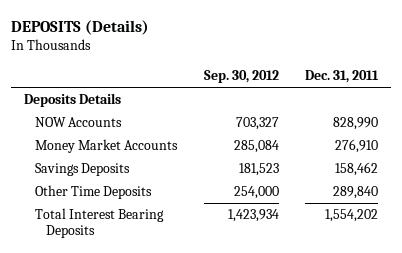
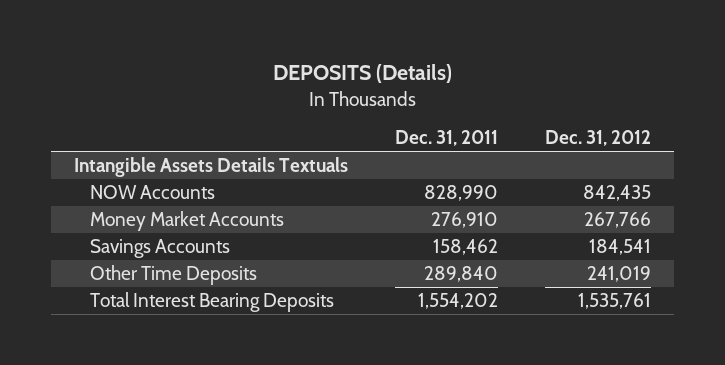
[203,70,279,84] Sep. 30, 2012 -> none
none -> [544,130,651,147] Dec. 31, 2012
[24,93,122,108] Deposits Details -> none
none -> [74,156,349,177] Intangible Assets Details Textuals
[35,163,131,177] Savings Deposits -> [89,238,230,258] Savings Accounts

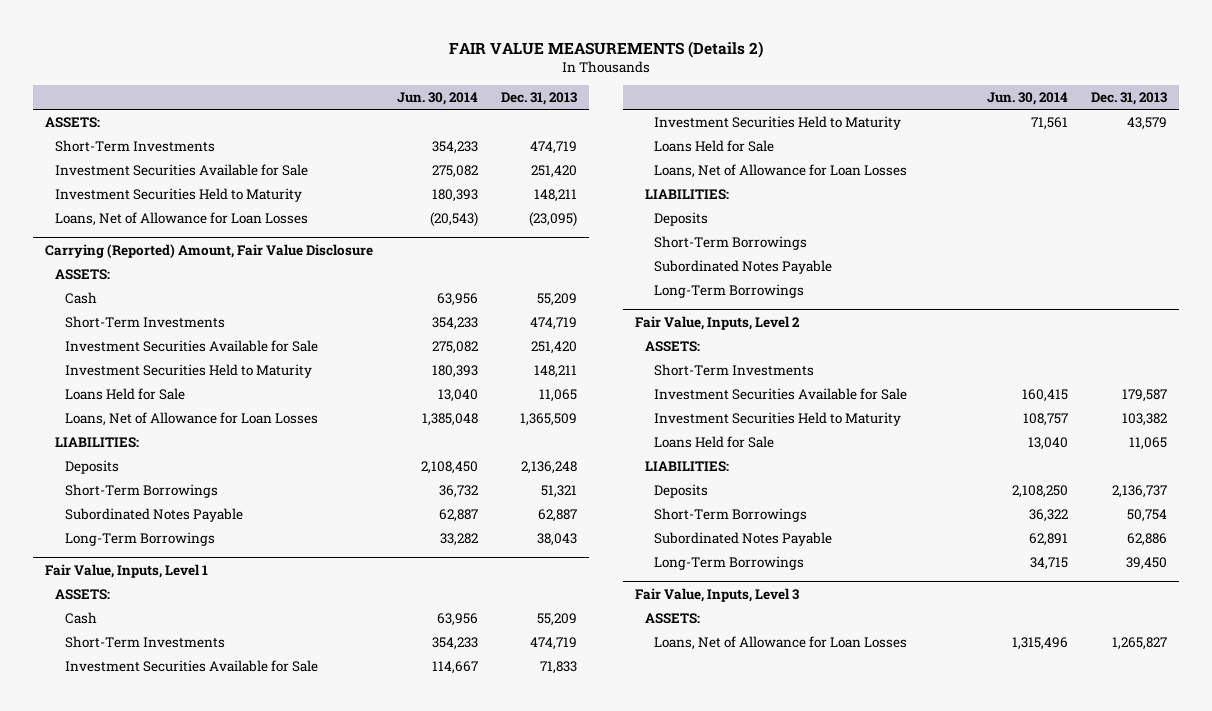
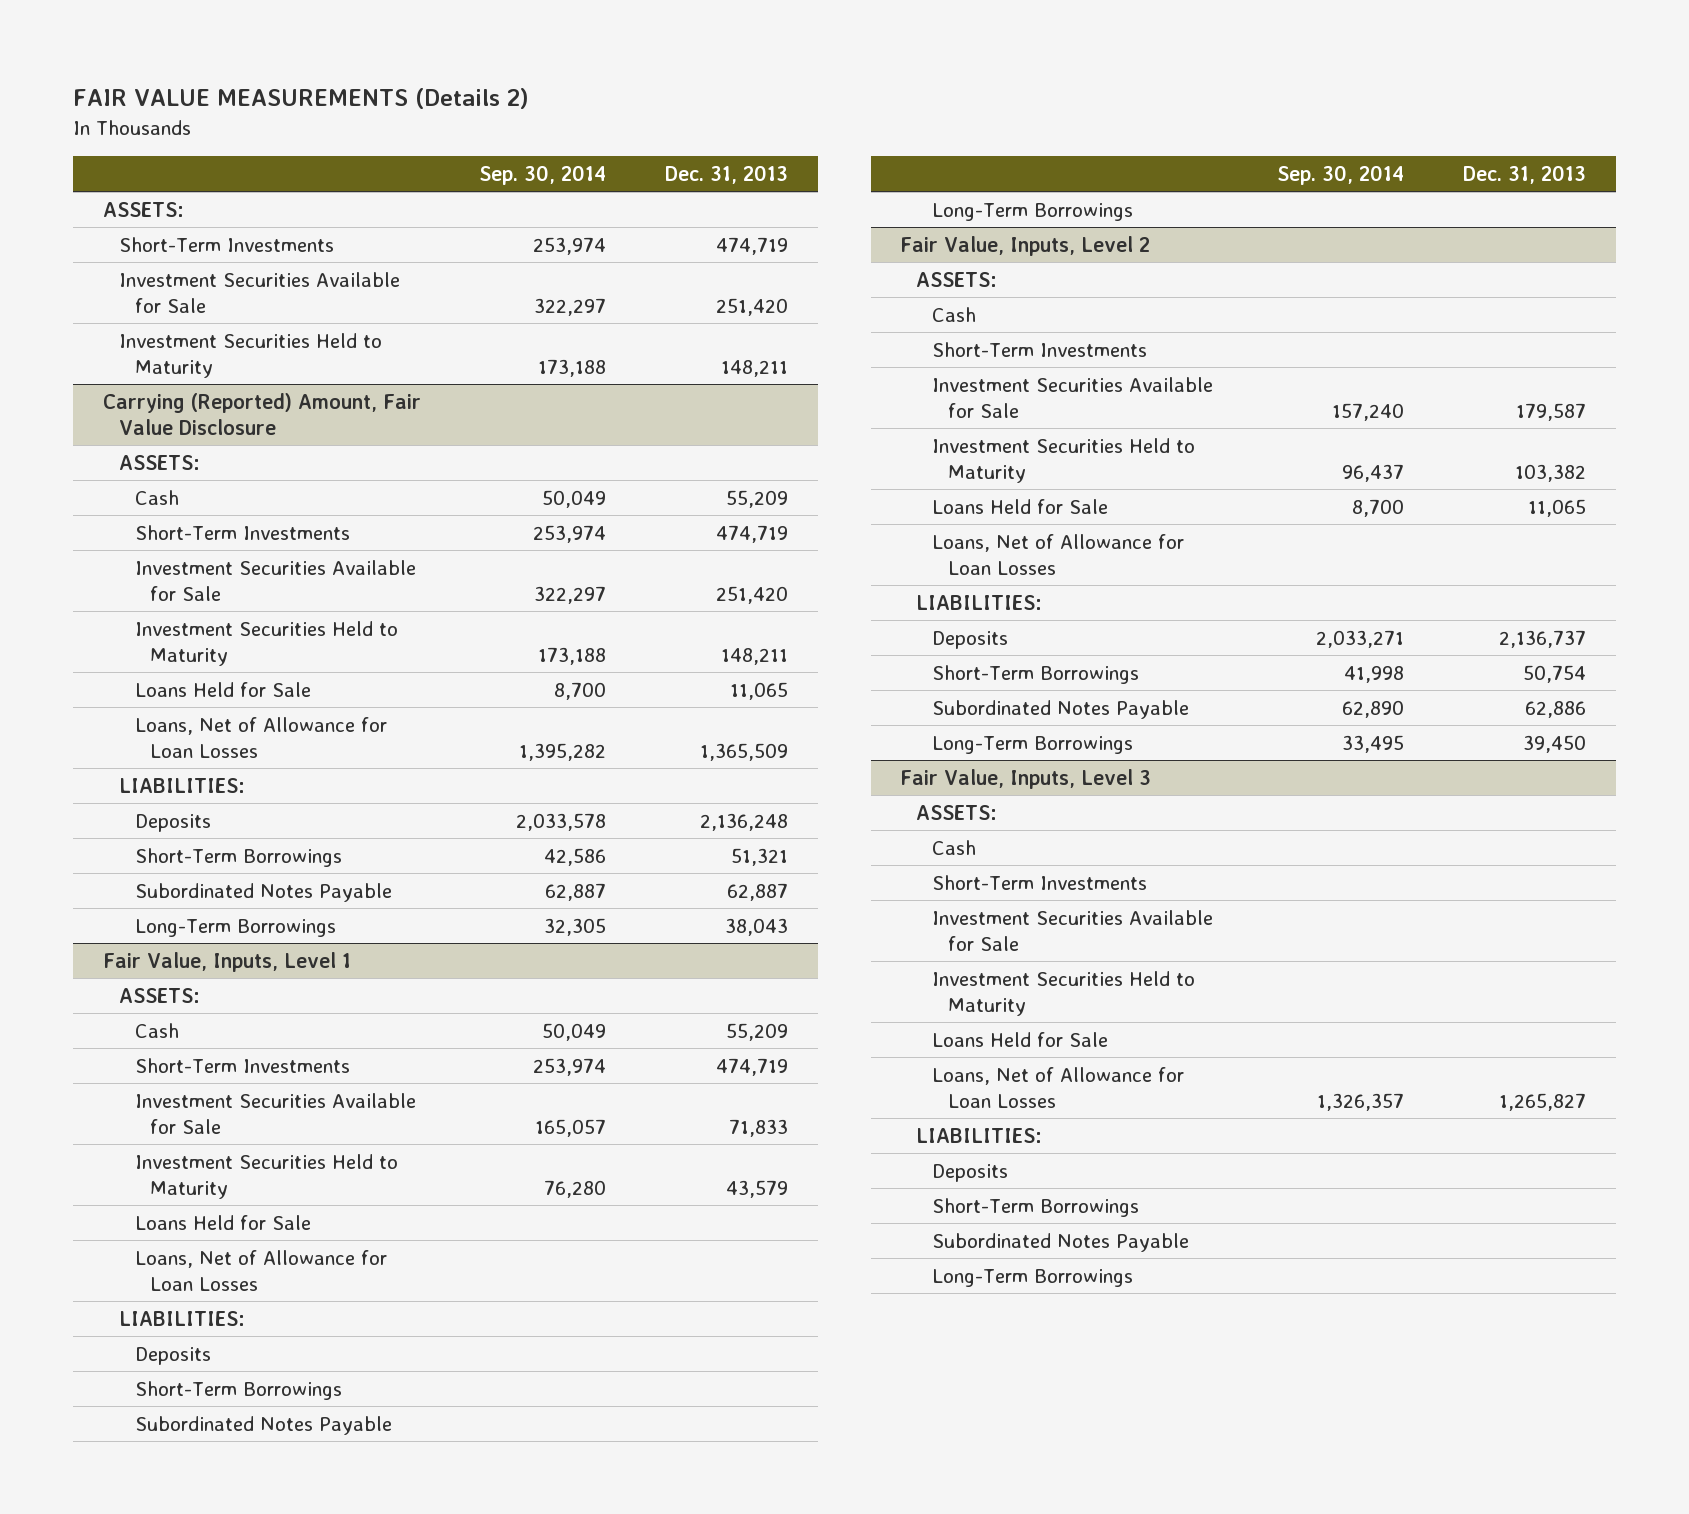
[396,92,478,106] Jun. 30, 2014 -> none
none -> [479,164,607,185] Sep. 30, 2014
[54,211,308,226] Loans, Net of Allowance for Loan Losses -> none
none -> [932,306,977,322] Cash
none -> [932,533,1185,575] Loans, Net of Allowance for Loan Losses
none -> [932,839,977,855] Cash
none -> [932,874,1148,890] Short-Term Investments
none -> [932,909,1214,951] Investment Securities Available for Sale
none -> [932,970,1196,1016] Investment Securities Held to Maturity
none -> [932,1031,1109,1047] Loans Held for Sale
none -> [916,1127,1043,1143] LIABILITIES:
none -> [932,1163,1009,1182] Deposits
none -> [932,1197,1140,1217] Short-Term Borrowings
none -> [932,1232,1190,1252] Subordinated Notes Payable
none -> [932,1268,1134,1287] Long-Term Borrowings

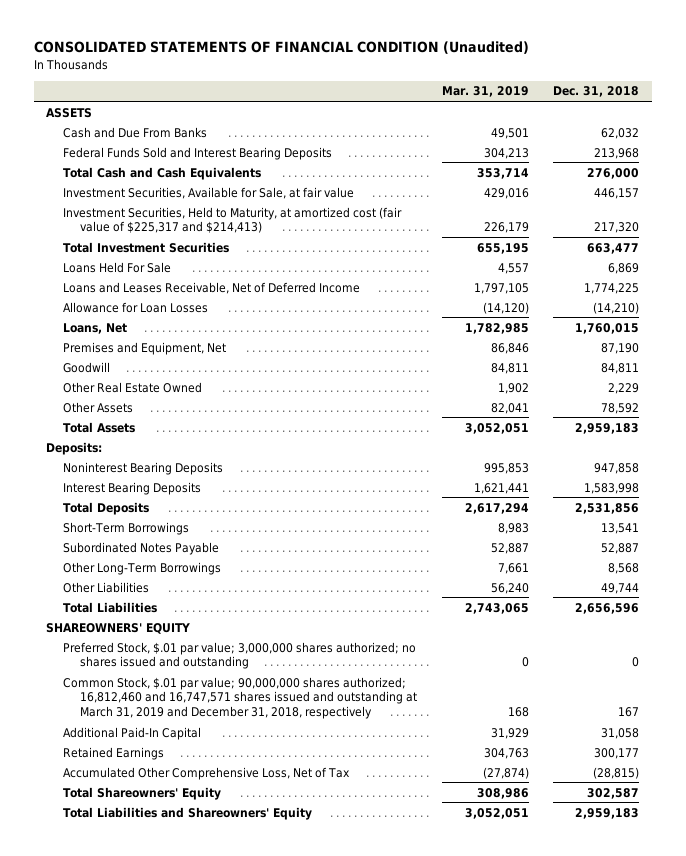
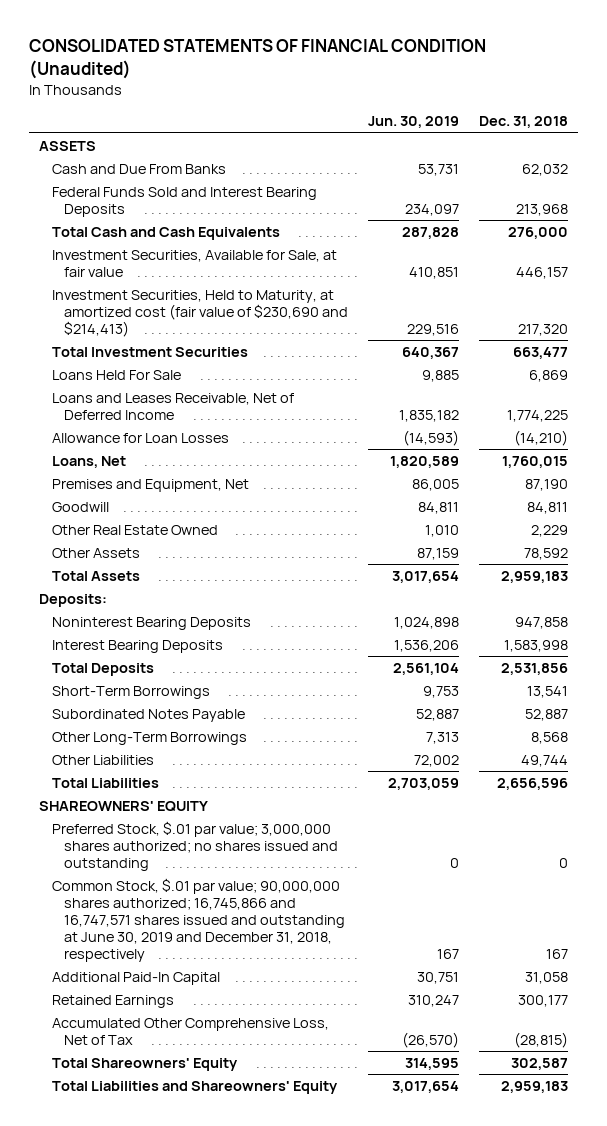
[441,86,529,98] Mar. 31, 2019 -> none
none -> [367,116,459,129] Jun. 30, 2019
[62,206,402,234] Investment Securities, Held to Maturity, at amortized cost (fair value of $225,317 and $214,413) -> [51,289,349,337] Investment Securities, Held to Maturity, at amortized cost (fair value of $230,690 and $214,413)
[62,676,417,719] Common Stock, $.01 par value; 90,000,000 shares authorized; 16,812,460 and 16,747,571 shares issued and outstanding at March 31, 2019 and December 31, 2018, respectively -> [51,877,346,962] Common Stock, $.01 par value; 90,000,000 shares authorized; 16,745,866 and 16,747,571 shares issued and outstanding at June 30, 2019 and December 31, 2018, respectively

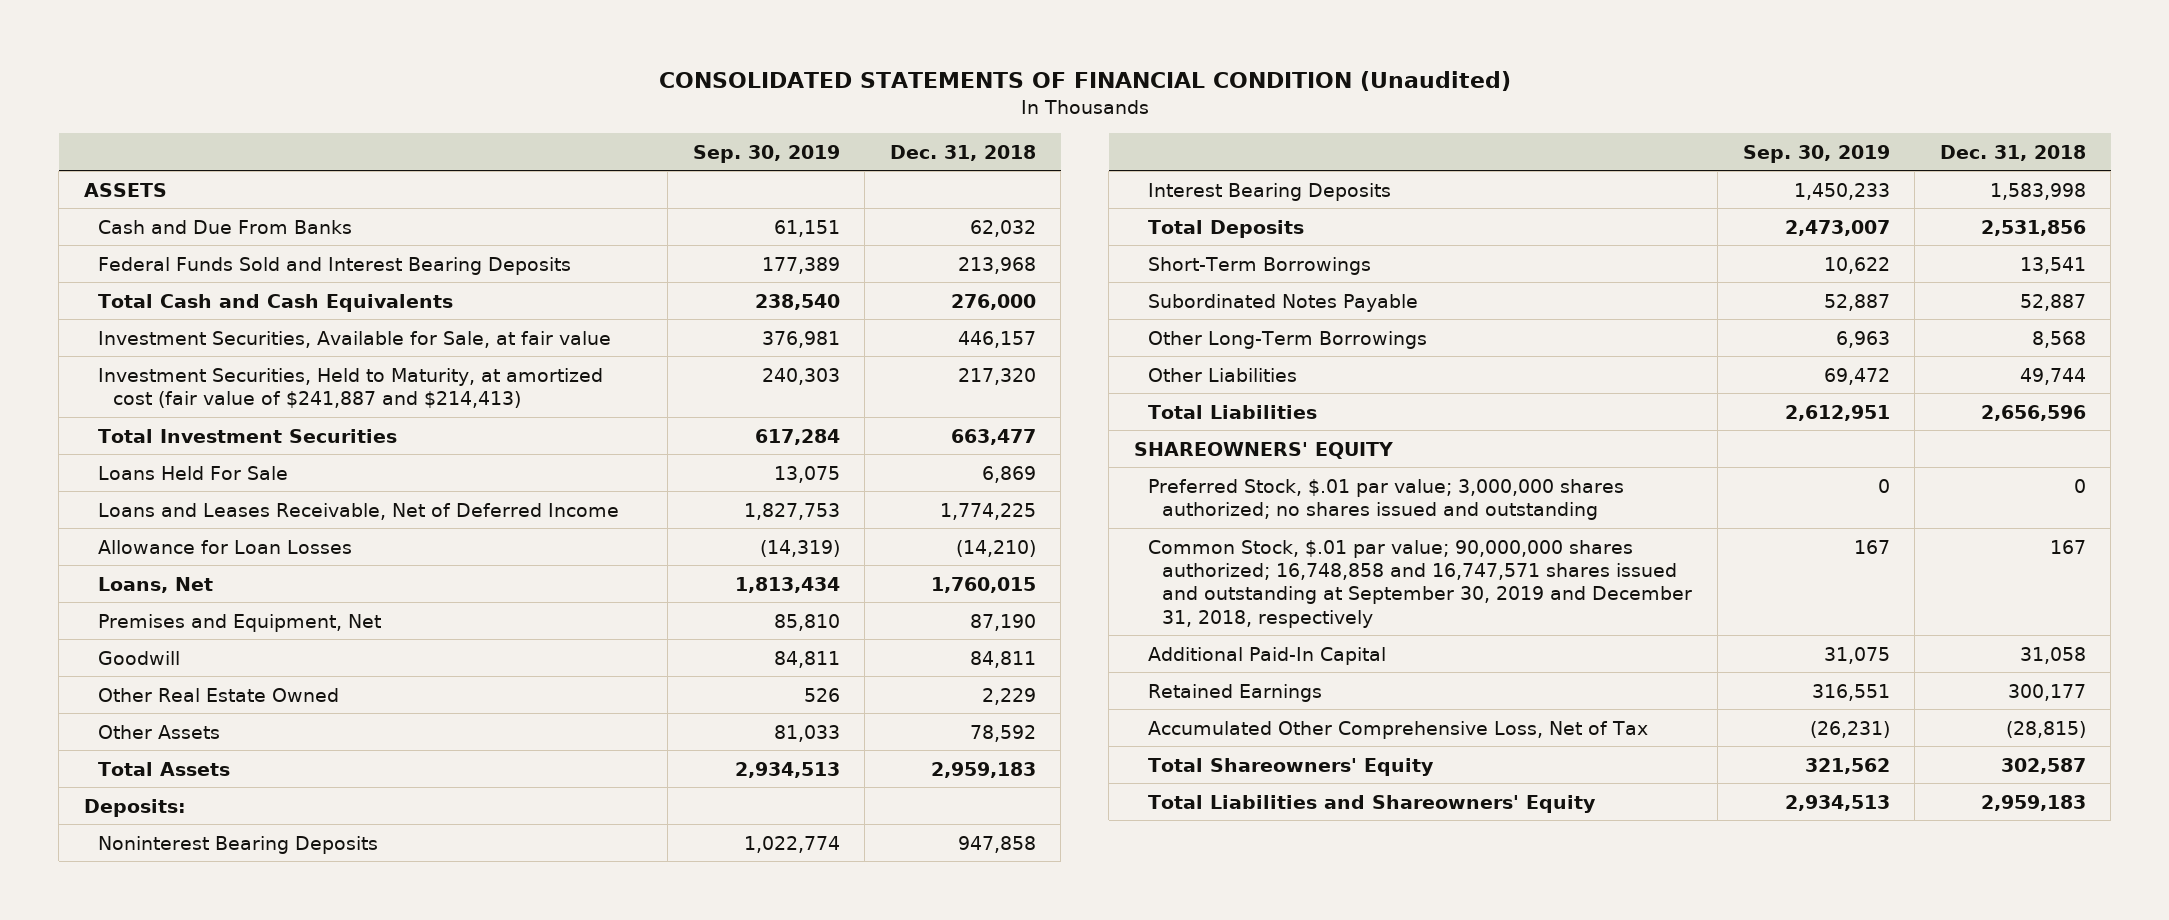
[367,116,459,129] Jun. 30, 2019 -> none
none -> [692,144,840,163] Sep. 30, 2019
[51,289,349,337] Investment Securities, Held to Maturity, at amortized cost (fair value of $230,690 and $214,413) -> [98,367,604,408] Investment Securities, Held to Maturity, at amortized cost (fair value of $241,887 and $214,413)
[51,877,346,962] Common Stock, $.01 par value; 90,000,000 shares authorized; 16,745,866 and 16,747,571 shares issued and outstanding at June 30, 2019 and December 31, 2018, respectively -> [1147,539,1693,628] Common Stock, $.01 par value; 90,000,000 shares authorized; 16,748,858 and 16,747,571 shares issued and outstanding at September 30, 2019 and December 31, 2018, respectively

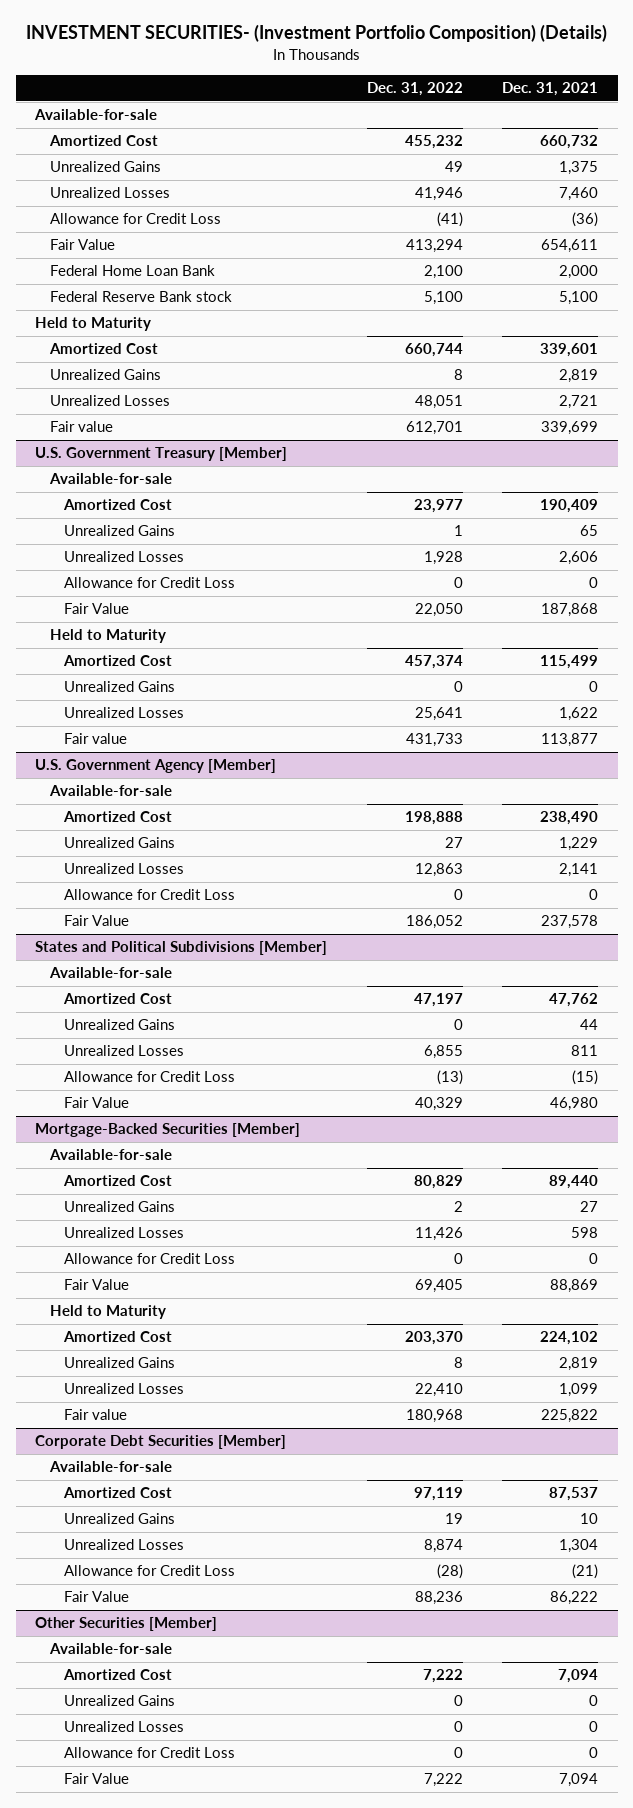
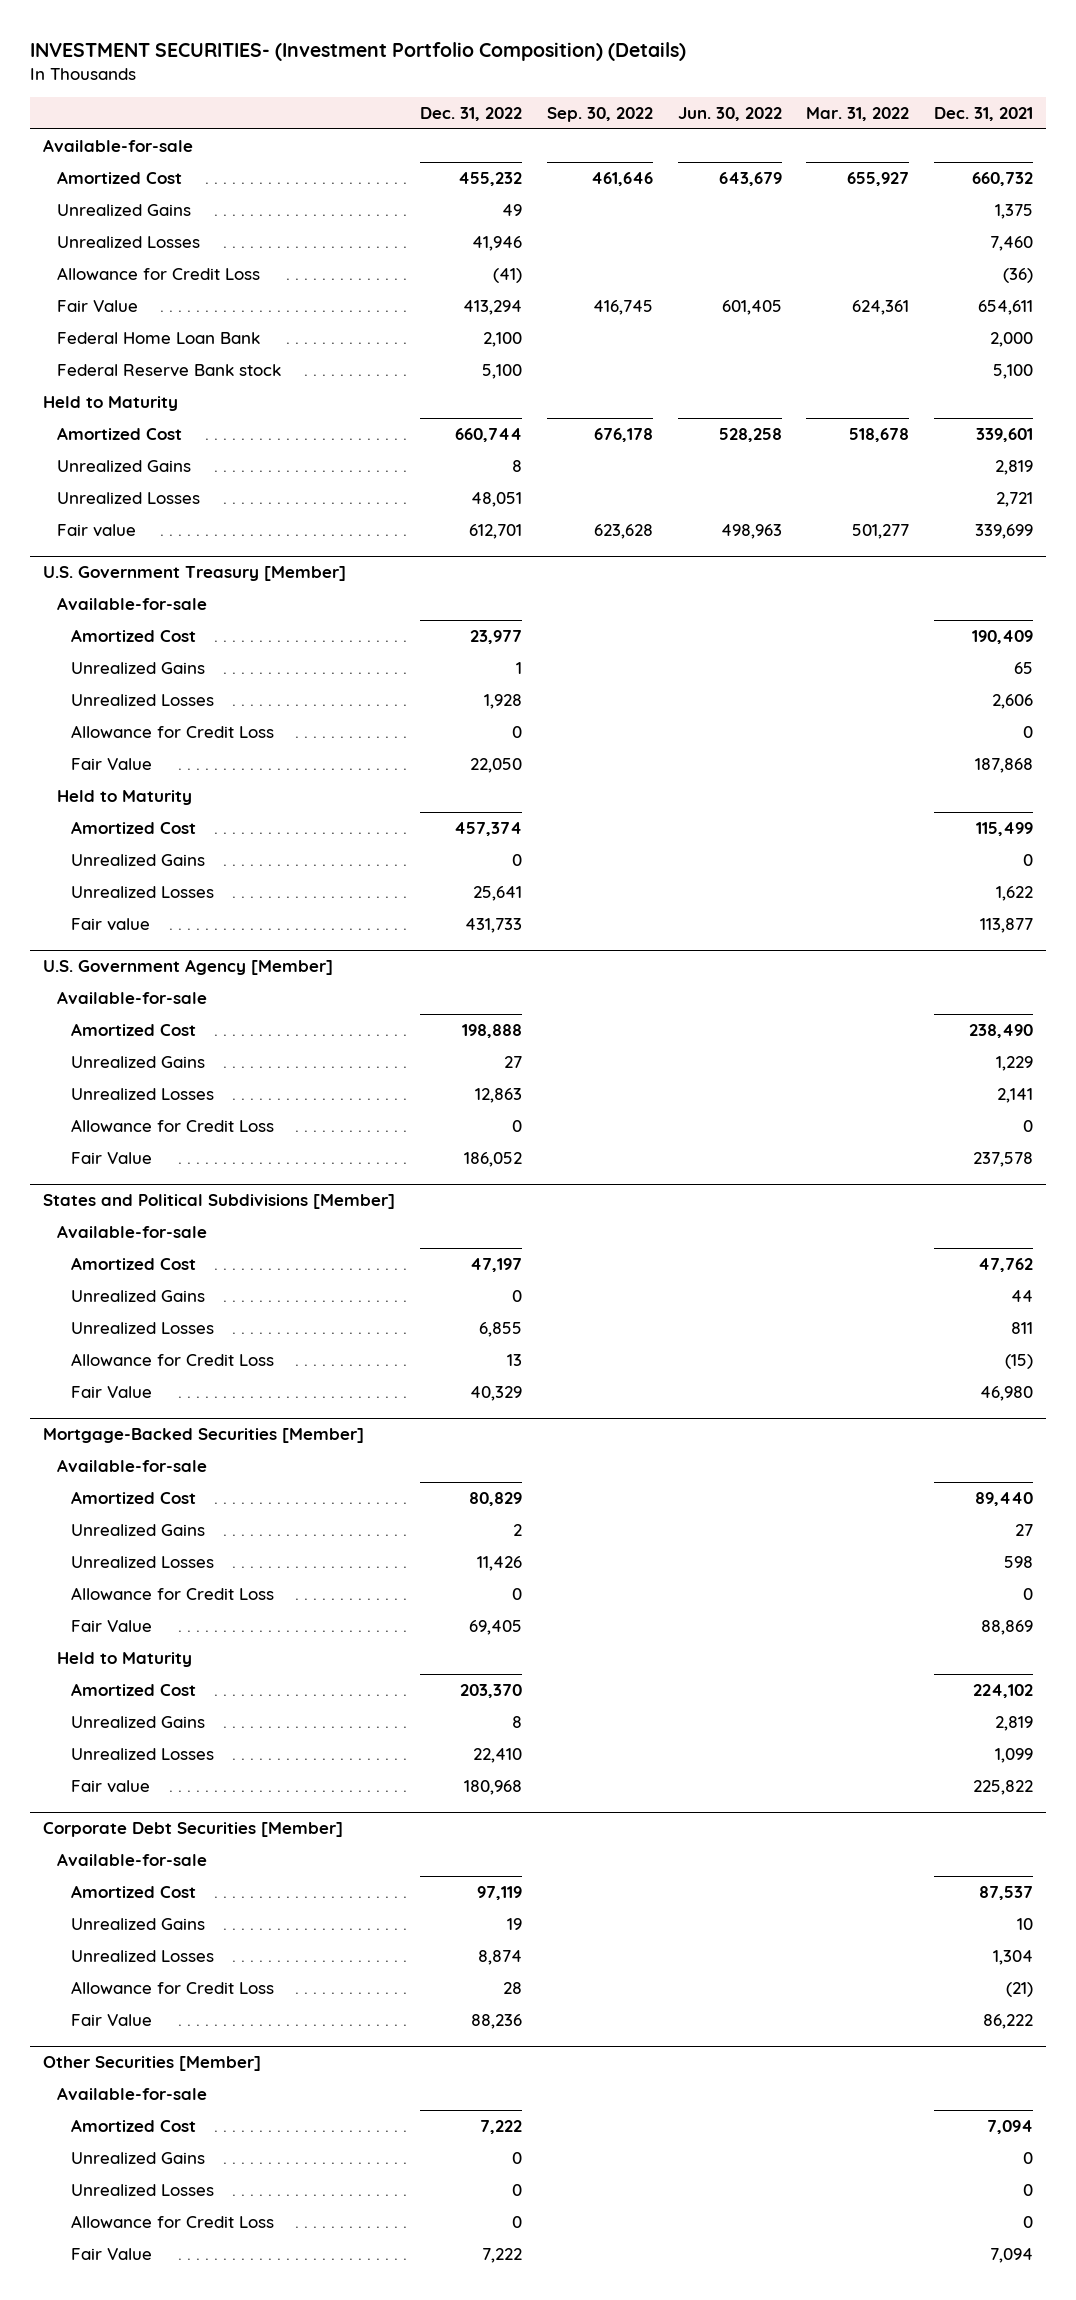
none -> [546,107,653,123] Sep. 30, 2022
none -> [677,107,782,122] Jun. 30, 2022
none -> [806,107,910,122] Mar. 31, 2022
[436,1070,463,1086] (13) -> [506,1354,522,1367] 13
[436,1564,463,1580] (28) -> [502,1982,522,1995] 28

